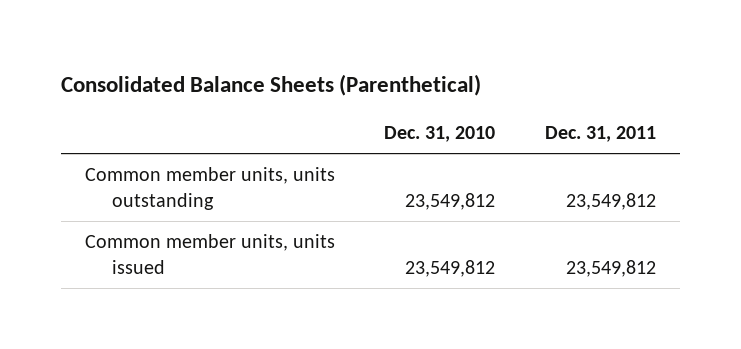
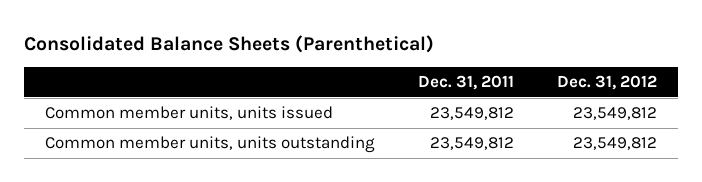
[384,125,496,142] Dec. 31, 2010 -> none
none -> [556,75,657,91] Dec. 31, 2012
[85,167,336,210] Common member units, units outstanding -> [45,136,376,154] Common member units, units outstanding

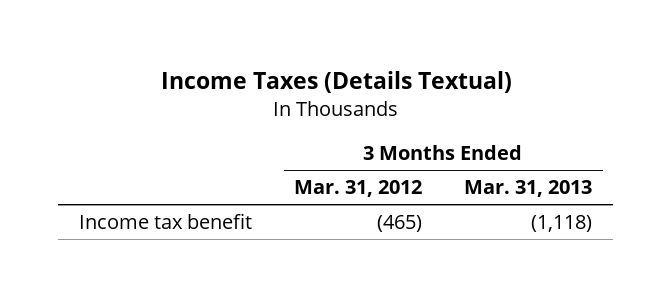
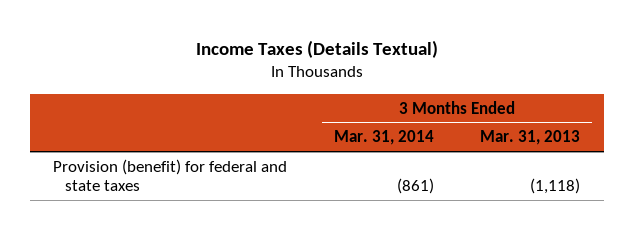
[294,180,423,198] Mar. 31, 2012 -> none
none -> [333,130,434,146] Mar. 31, 2014
[79,213,253,230] Income tax benefit -> [53,158,288,192] Provision (benefit) for federal and state taxes

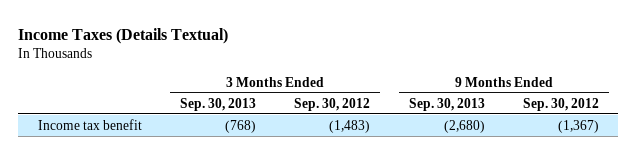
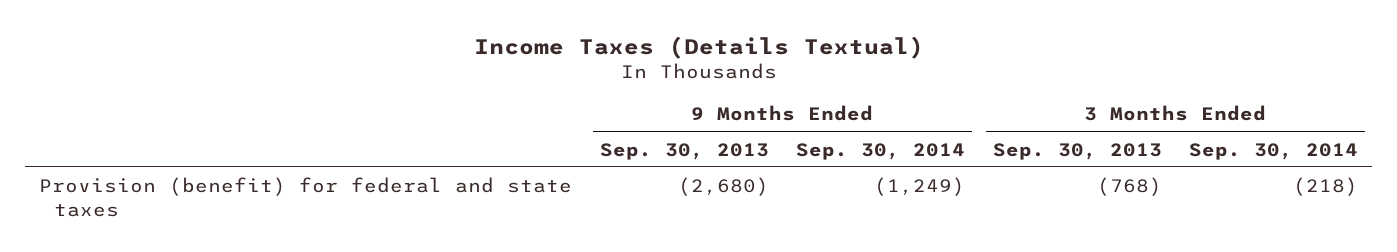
[294,97,371,111] Sep. 30, 2012 -> none
[523,97,600,111] Sep. 30, 2012 -> none
none -> [796,142,966,160] Sep. 30, 2014
none -> [1189,142,1359,160] Sep. 30, 2014
[37,118,142,130] Income tax benefit -> [39,177,573,217] Provision (benefit) for federal and state taxes

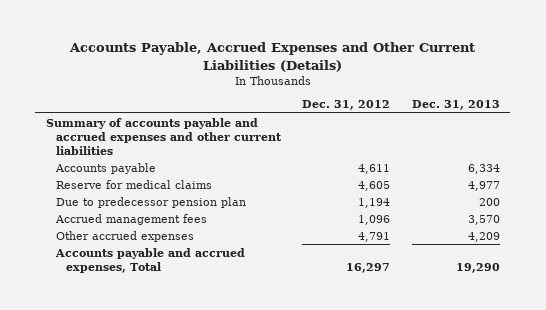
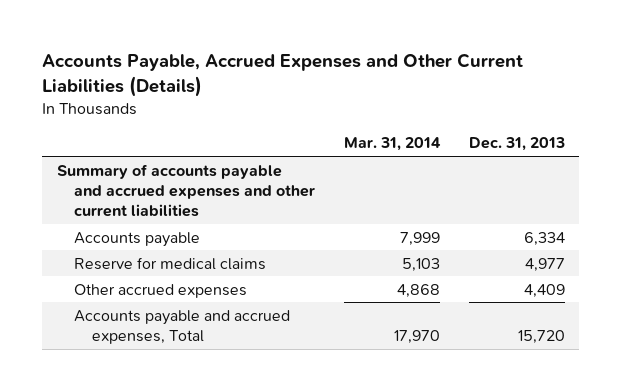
[302,100,391,111] Dec. 31, 2012 -> none
none -> [344,137,442,152] Mar. 31, 2014
[55,196,246,208] Due to predecessor pension plan -> none
[54,213,207,225] Accrued management fees -> none
[467,231,500,242] 4,209 -> [523,283,565,298] 4,409
[455,262,500,273] 19,290 -> [517,329,565,344] 15,720

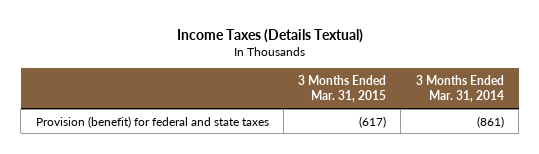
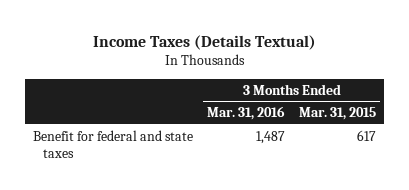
[415,74,504,103] 3 Months Ended Mar. 31, 2014 -> none
none -> [207,106,286,121] Mar. 31, 2016
[35,115,269,128] Provision (benefit) for federal and state taxes -> [32,129,193,159] Benefit for federal and state taxes
[359,115,387,128] (617) -> [357,129,377,141] 617

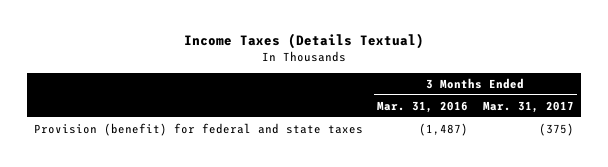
[299,107,377,121] Mar. 31, 2015 -> none
none -> [482,100,574,113] Mar. 31, 2017
[32,129,193,159] Benefit for federal and state taxes -> [34,123,364,137] Provision (benefit) for federal and state taxes
[256,130,286,144] 1,487 -> [419,123,469,137] (1,487)

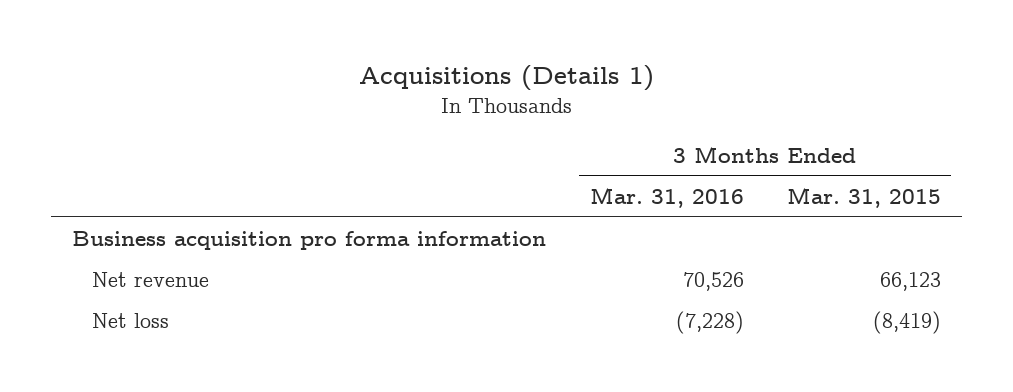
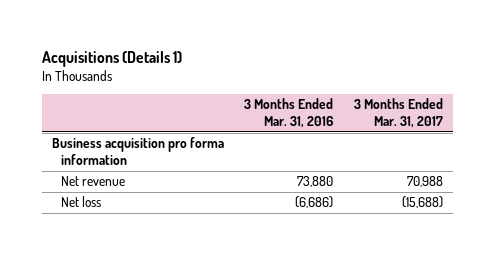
[786,186,941,208] Mar. 31, 2015 -> none
none -> [353,98,443,129] 3 Months Ended Mar. 31, 2017
[682,271,744,291] 70,526 -> [297,176,334,188] 73,880
[675,310,744,334] (7,228) -> [295,196,334,209] (6,686)

